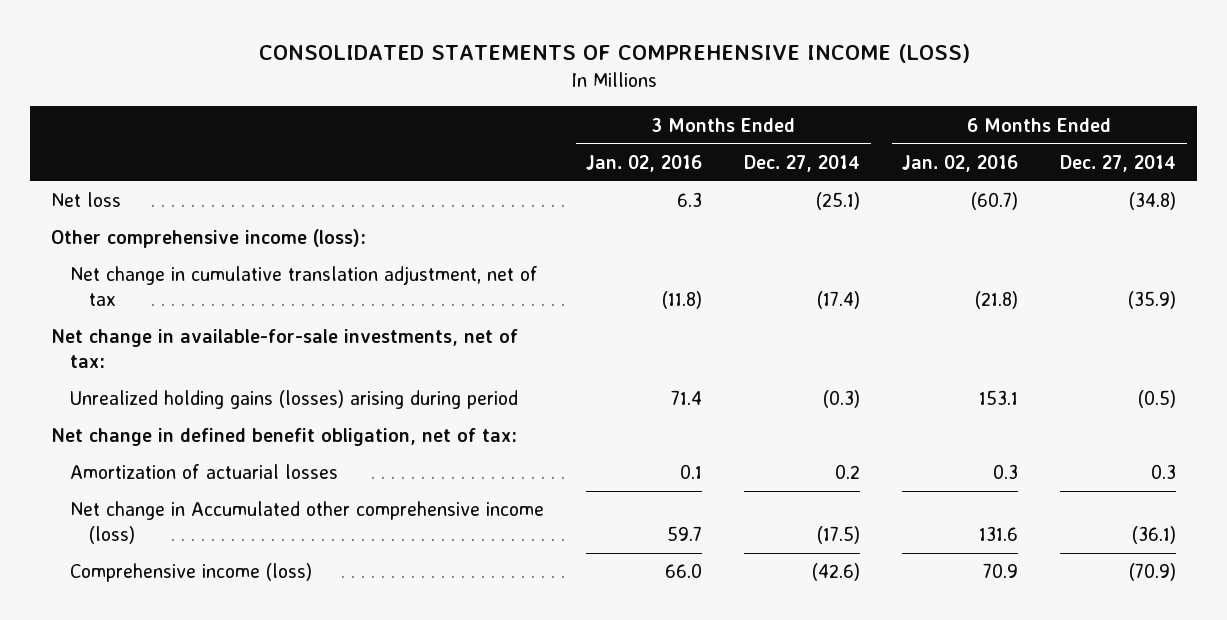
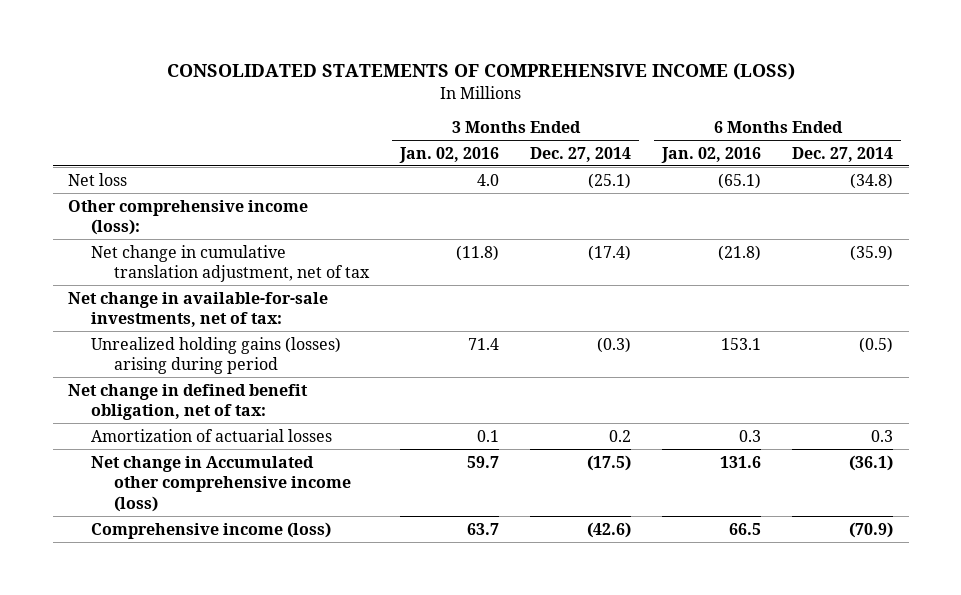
[677,192,703,208] 6.3 -> [477,173,500,186] 4.0
[971,192,1019,211] (60.7) -> [718,172,762,189] (65.1)
[665,563,703,579] 66.0 -> [467,522,500,535] 63.7
[983,563,1019,579] 70.9 -> [729,522,762,535] 66.5

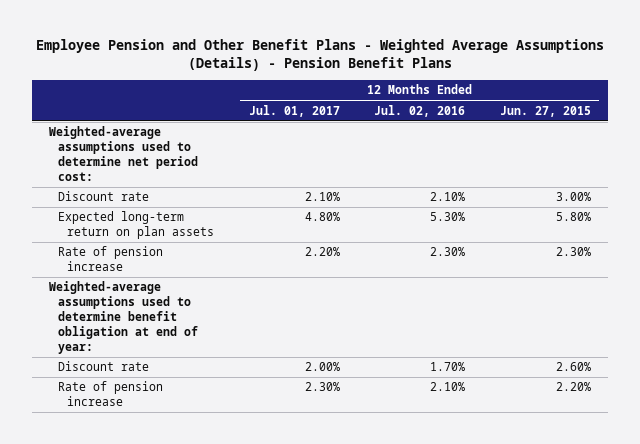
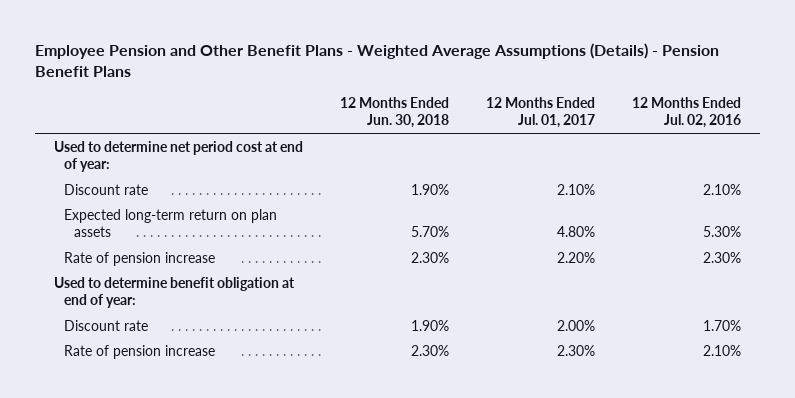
[499,105,591,117] Jun. 27, 2015 -> none
none -> [340,97,450,129] 12 Months Ended Jun. 30, 2018
[49,126,199,181] Weighted-average assumptions used to determine net period cost: -> [53,140,303,172] Used to determine net period cost at end of year:
[49,281,199,354] Weighted-average assumptions used to determine benefit obligation at end of year: -> [53,276,295,308] Used to determine benefit obligation at end of year:

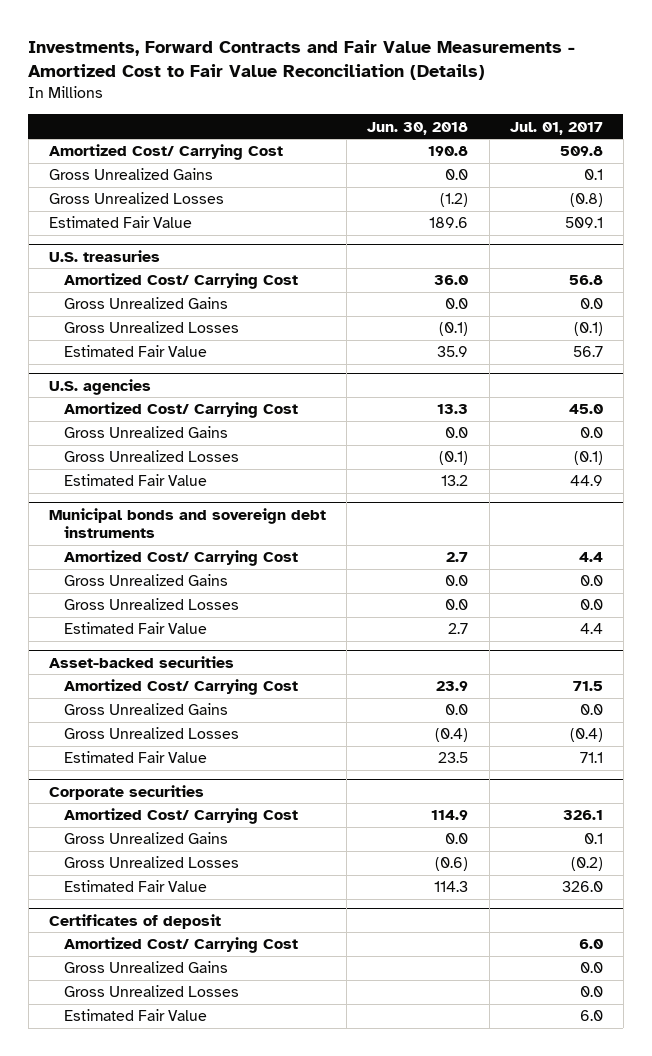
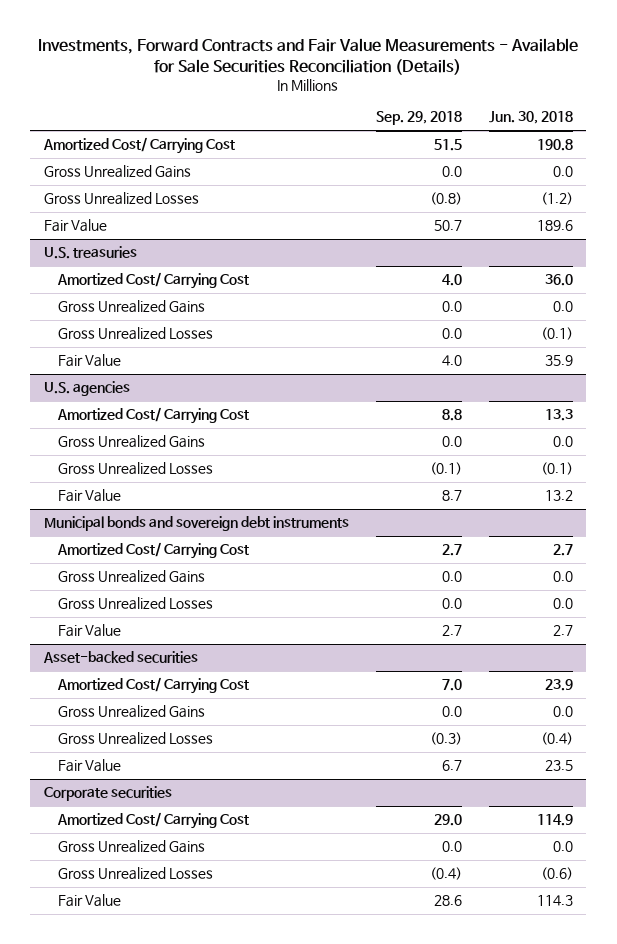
[28,39,576,81] Investments, Forward Contracts and Fair Value Measurements - Amortized Cost to Fair Value Reconciliation (Details) -> [38,38,579,75] Investments, Forward Contracts and Fair Value Measurements - Available for Sale Securities Reconciliation (Details)
[509,121,603,135] Jul. 01, 2017 -> none
none -> [375,111,462,126] Sep. 29, 2018
[48,216,192,229] Estimated Fair Value -> [43,219,107,233] Fair Value
[64,345,208,358] Estimated Fair Value -> [57,354,121,368] Fair Value
[64,474,208,487] Estimated Fair Value -> [57,489,121,503] Fair Value
[64,622,208,635] Estimated Fair Value -> [57,624,121,638] Fair Value
[64,751,208,764] Estimated Fair Value -> [57,759,121,773] Fair Value
[48,913,221,929] Certificates of deposit -> none
[64,937,299,954] Amortized Cost/ Carrying Cost -> none
[64,961,229,974] Gross Unrealized Gains -> none
[64,985,240,998] Gross Unrealized Losses -> none
[64,1009,208,1022] Estimated Fair Value -> none
[64,880,208,893] Estimated Fair Value -> [57,894,121,908] Fair Value

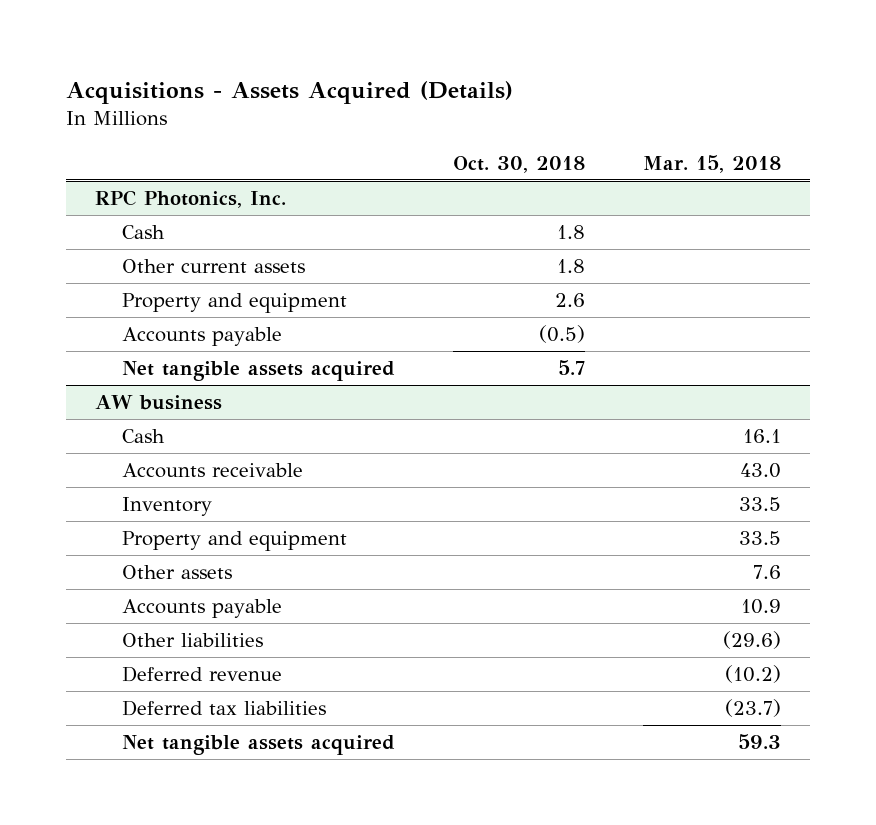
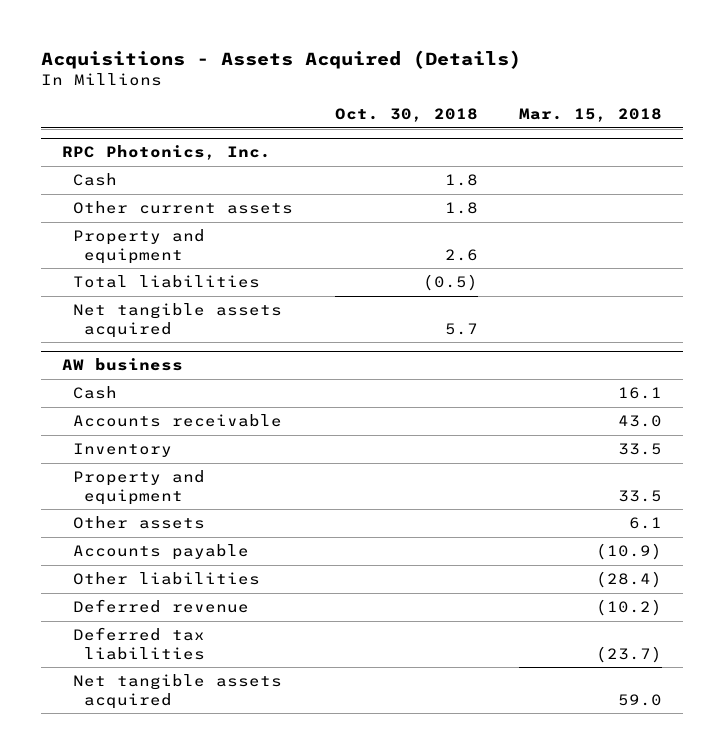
[122,327,283,347] Accounts payable -> [73,275,261,289] Total liabilities
[752,565,781,580] 7.6 -> [629,517,663,530] 6.1
[740,599,781,615] 10.9 -> [596,543,663,561] (10.9)
[722,631,781,650] (29.6) -> [596,571,663,589] (28.4)
[737,734,781,750] 59.3 -> [618,693,663,706] 59.0

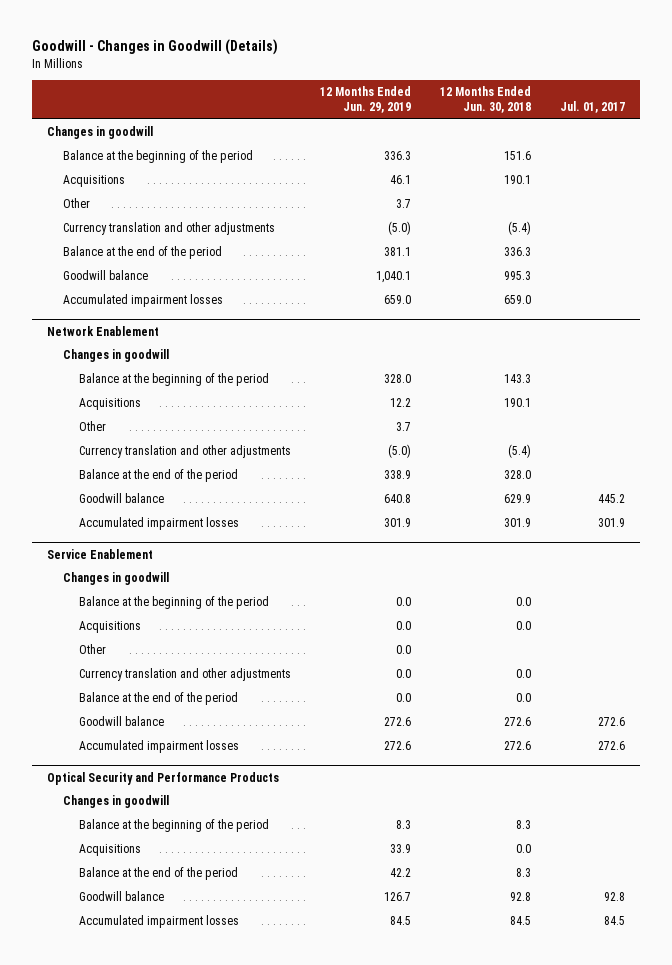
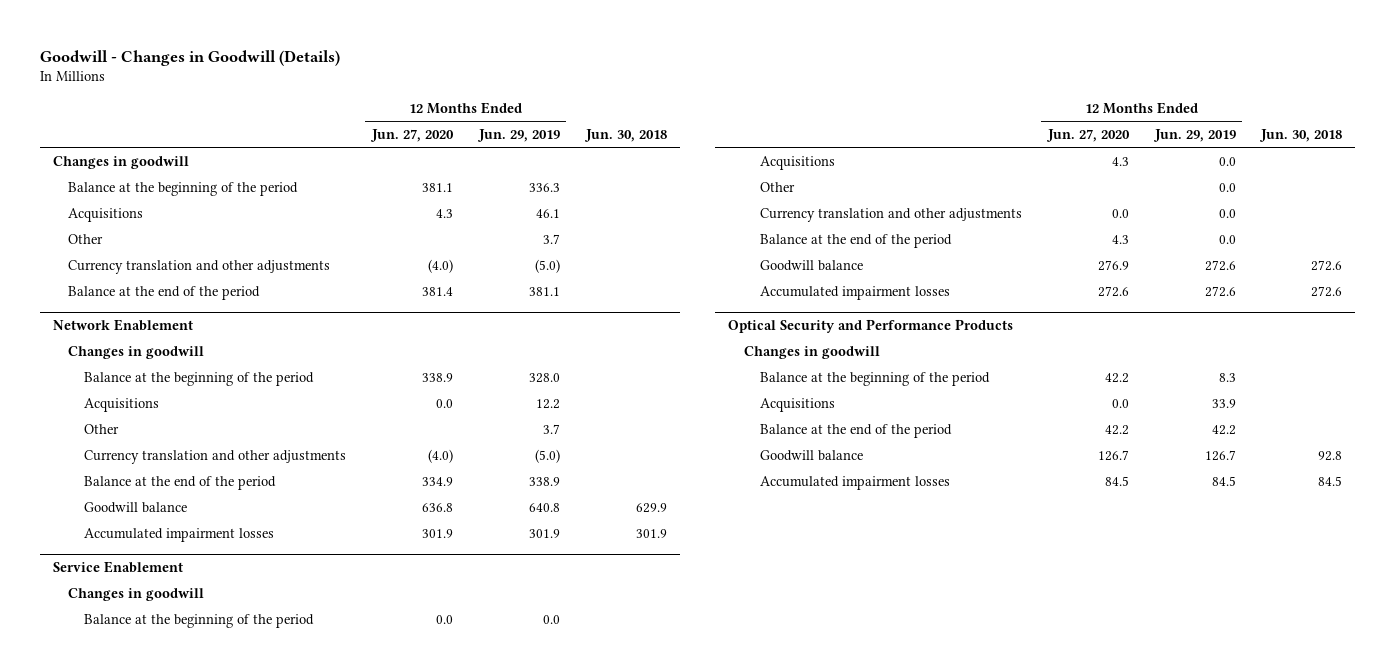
[440,85,532,114] 12 Months Ended Jun. 30, 2018 -> none
[560,101,626,114] Jul. 01, 2017 -> none
none -> [369,129,454,143] Jun. 27, 2020
none -> [583,129,667,143] Jun. 30, 2018
[63,270,149,281] Goodwill balance -> none
[63,294,224,308] Accumulated impairment losses -> none

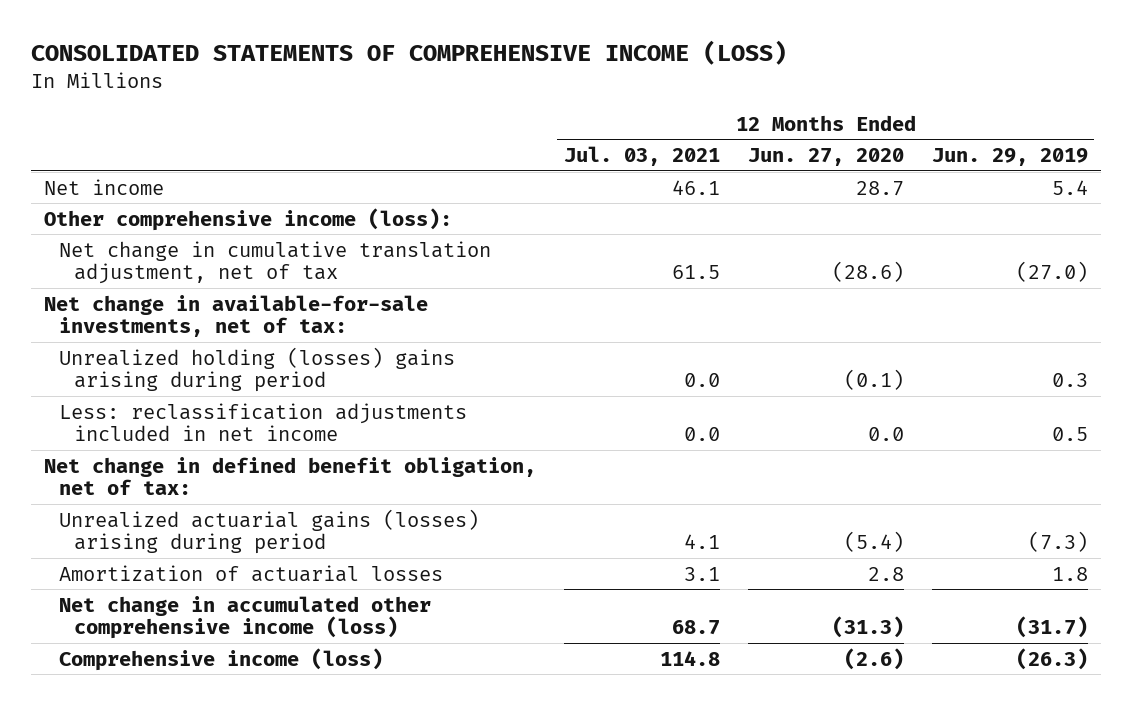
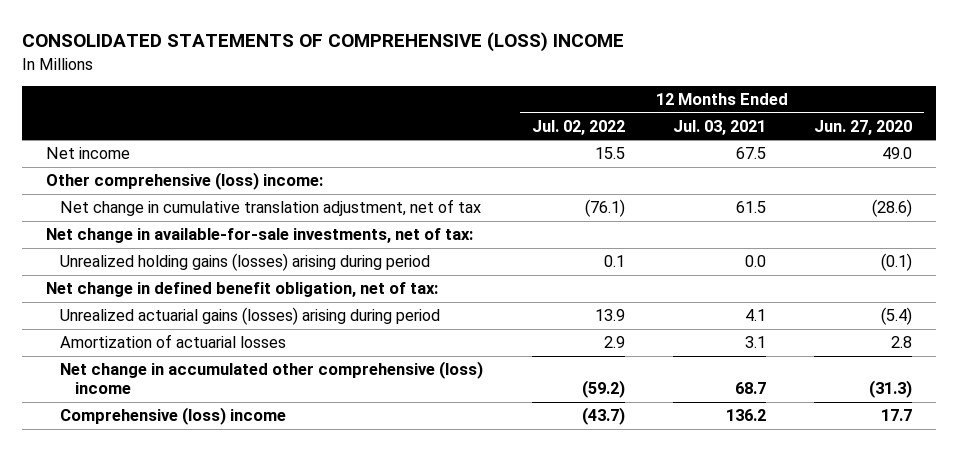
[30,40,787,66] CONSOLIDATED STATEMENTS OF COMPREHENSIVE INCOME (LOSS) -> [21,32,624,53] CONSOLIDATED STATEMENTS OF COMPREHENSIVE (LOSS) INCOME
[931,147,1088,166] Jun. 29, 2019 -> none
none -> [531,119,625,135] Jul. 02, 2022
[672,179,721,195] 46.1 -> [735,147,766,160] 67.5
[855,180,904,196] 28.7 -> [882,147,913,160] 49.0
[44,207,453,231] Other comprehensive income (loss): -> [45,172,323,191] Other comprehensive (loss) income:
[59,402,468,442] Less: reclassification adjustments included in net income -> none
[59,346,456,393] Unrealized holding (losses) gains arising during period -> [60,253,431,272] Unrealized holding gains (losses) arising during period
[59,595,432,640] Net change in accumulated other comprehensive income (loss) -> [60,361,484,395] Net change in accumulated other comprehensive (loss) income
[59,647,384,671] Comprehensive income (loss) -> [60,407,287,426] Comprehensive (loss) income
[660,650,721,666] 114.8 -> [725,409,766,422] 136.2
[843,647,904,670] (2.6) -> [881,409,913,422] 17.7

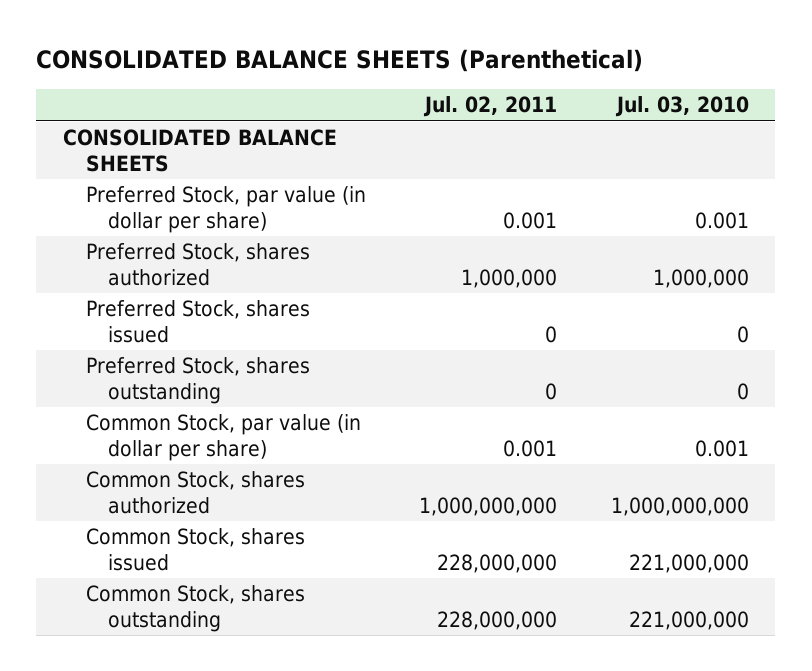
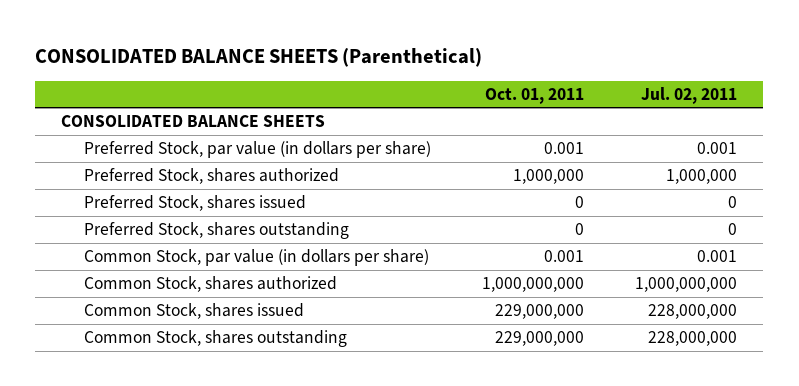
[614,96,749,118] Jul. 03, 2010 -> none
none -> [484,87,584,104] Oct. 01, 2011
[85,186,366,233] Preferred Stock, par value (in dollar per share) -> [83,141,431,159] Preferred Stock, par value (in dollars per share)
[85,414,361,461] Common Stock, par value (in dollar per share) -> [83,249,429,267] Common Stock, par value (in dollars per share)

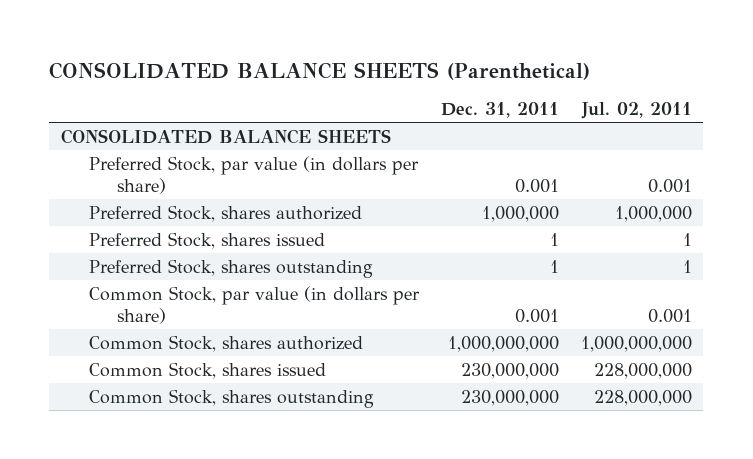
[484,87,584,104] Oct. 01, 2011 -> none
none -> [441,102,560,119] Dec. 31, 2011
[728,196,738,209] 0 -> [683,232,693,246] 1
[728,223,738,236] 0 -> [683,259,693,273] 1

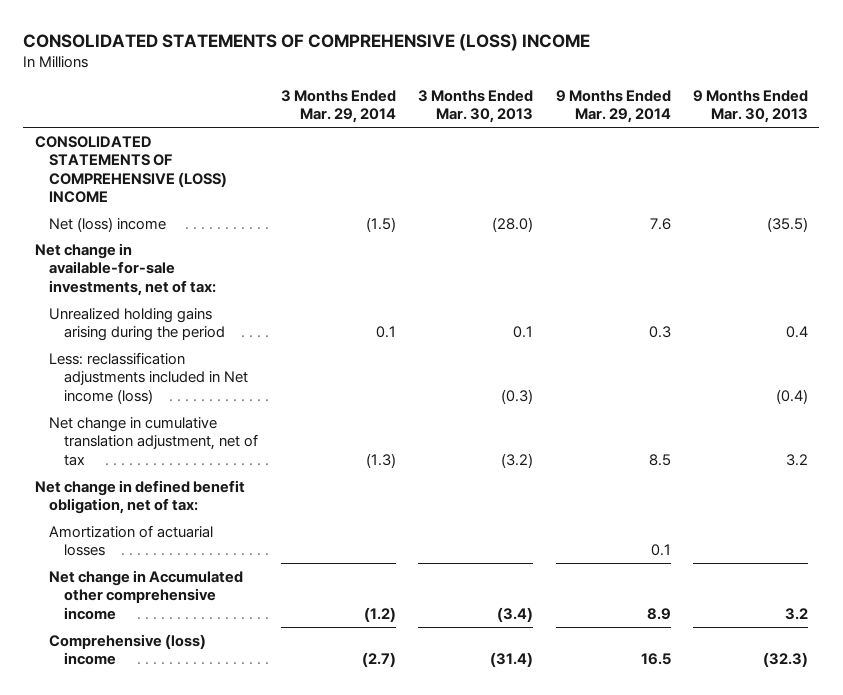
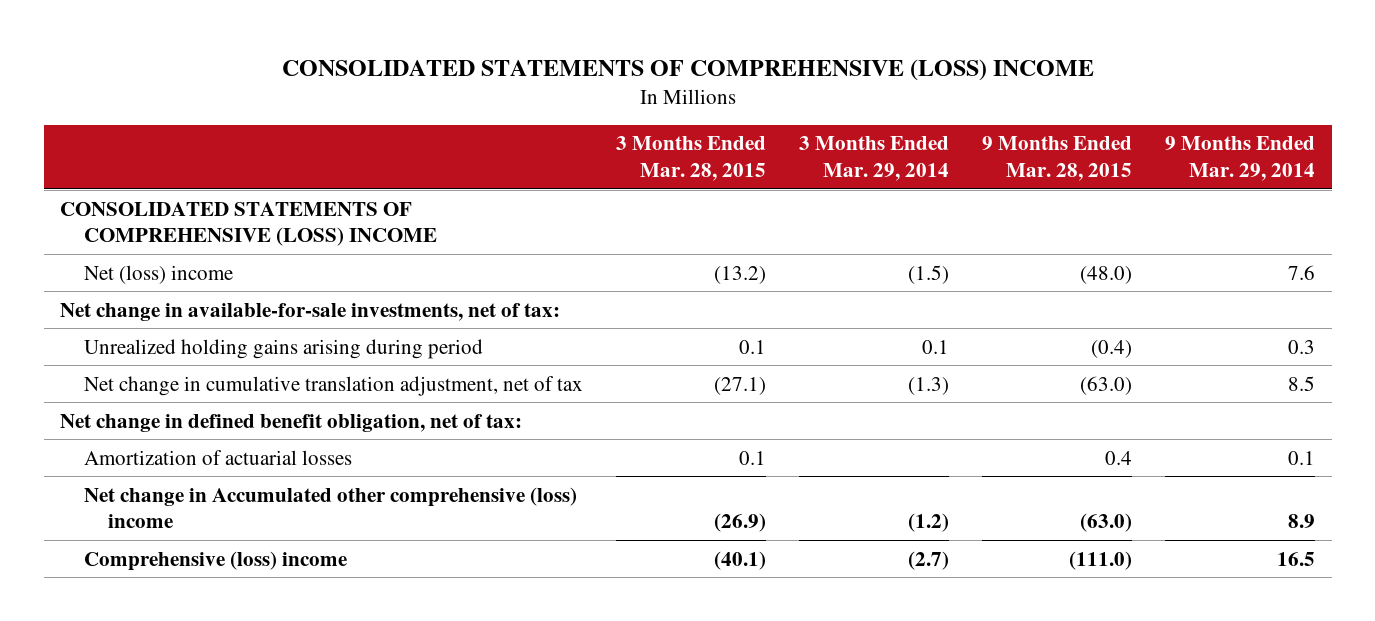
[418,89,534,124] 3 Months Ended Mar. 30, 2013 -> none
[693,89,809,124] 9 Months Ended Mar. 30, 2013 -> none
none -> [616,136,767,181] 3 Months Ended Mar. 28, 2015
none -> [982,136,1133,181] 9 Months Ended Mar. 28, 2015
[49,351,249,404] Less: reclassification adjustments included in Net income (loss) -> none
[49,307,226,342] Unrealized holding gains arising during the period -> [84,338,484,359] Unrealized holding gains arising during period
[49,569,244,620] Net change in Accumulated other comprehensive income -> [84,486,578,529] Net change in Accumulated other comprehensive (loss) income

